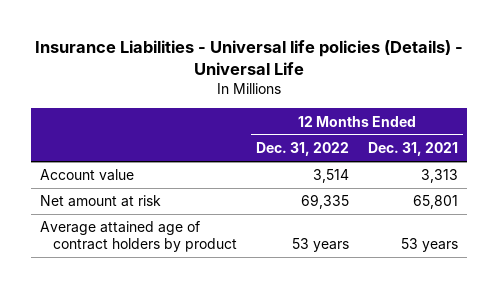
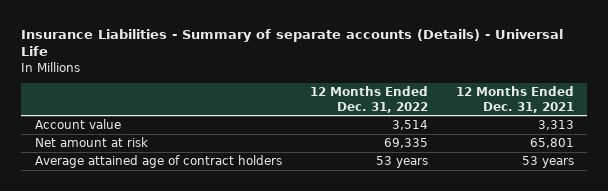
[35,39,464,75] Insurance Liabilities - Universal life policies (Details) - Universal Life -> [20,28,563,57] Insurance Liabilities - Summary of separate accounts (Details) - Universal Life
[40,221,237,253] Average attained age of contract holders by product -> [34,154,282,168] Average attained age of contract holders

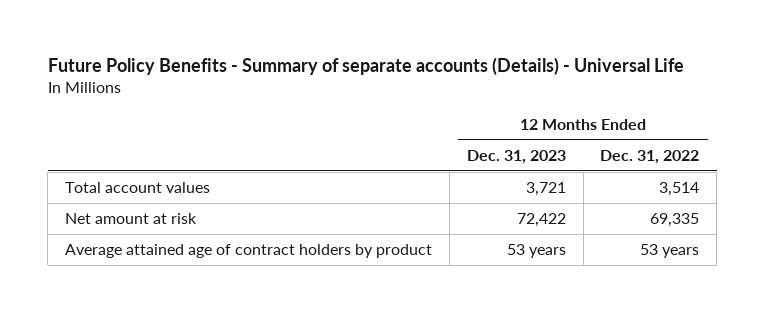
[20,28,563,57] Insurance Liabilities - Summary of separate accounts (Details) - Universal Life -> [47,57,684,76] Future Policy Benefits - Summary of separate accounts (Details) - Universal Life
[455,86,574,113] 12 Months Ended Dec. 31, 2021 -> none
none -> [466,150,566,165] Dec. 31, 2023
[34,118,121,129] Account value -> [65,182,211,194] Total account values
[34,154,282,168] Average attained age of contract holders -> [65,244,433,259] Average attained age of contract holders by product

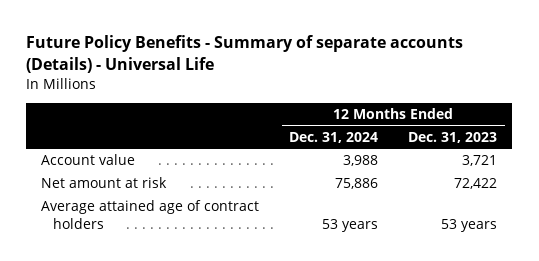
[600,150,700,165] Dec. 31, 2022 -> none
none -> [289,131,379,143] Dec. 31, 2024
[65,182,211,194] Total account values -> [41,154,136,166] Account value
[65,244,433,259] Average attained age of contract holders by product -> [41,200,260,229] Average attained age of contract holders

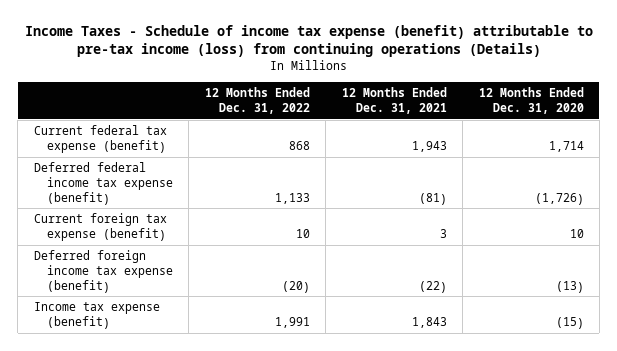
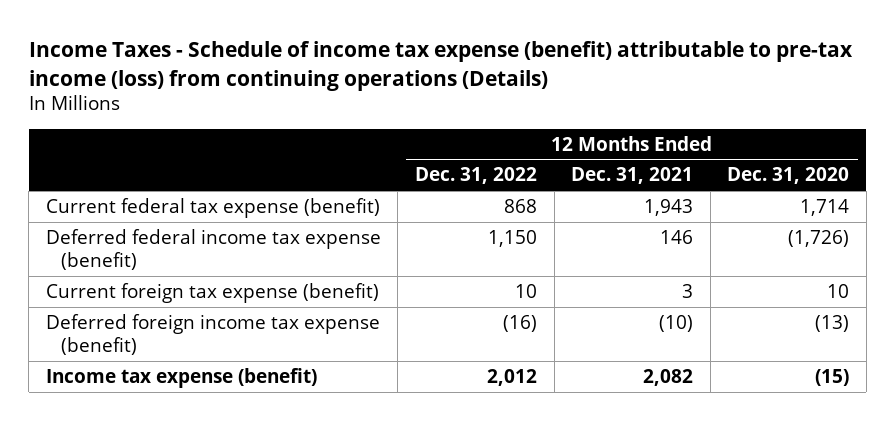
[274,192,310,204] 1,133 -> [487,229,537,247] 1,150
[418,192,447,205] (81) -> [660,229,694,244] 146
[281,280,310,293] (20) -> [502,314,537,332] (16)
[418,280,447,293] (22) -> [659,314,694,332] (10)
[274,316,310,328] 1,991 -> [486,368,537,386] 2,012
[411,316,447,328] 1,843 -> [643,368,694,386] 2,082

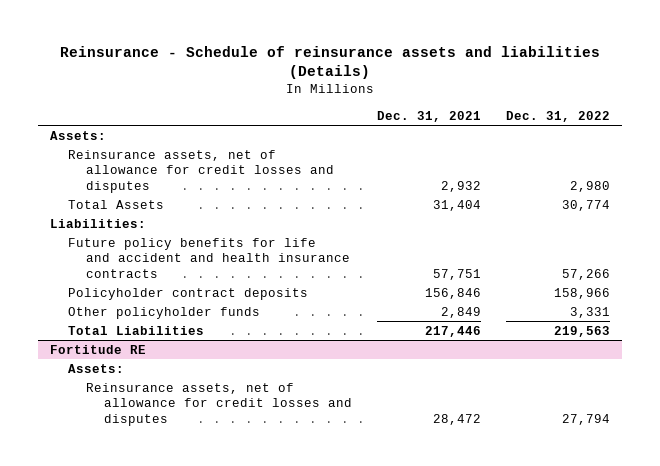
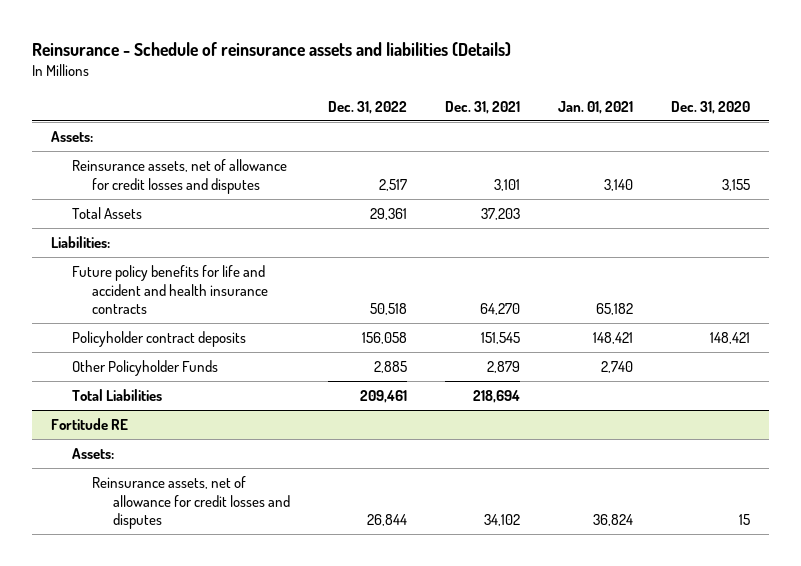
none -> [558,100,634,114] Jan. 01, 2021
none -> [671,100,751,114] Dec. 31, 2020
[440,180,481,192] 2,932 -> [494,178,521,191] 3,101
[569,180,610,192] 2,980 -> [378,178,407,191] 2,517
[432,199,481,211] 31,404 -> [481,208,521,221] 37,203
[561,199,610,211] 30,774 -> [369,208,407,221] 29,361
[432,268,481,280] 57,751 -> [480,303,521,316] 64,270
[561,268,610,280] 57,266 -> [369,303,407,316] 50,518
[424,287,481,299] 156,846 -> [481,332,521,345] 151,545
[553,287,610,299] 158,966 -> [361,332,407,345] 156,058
[68,306,261,319] Other policyholder funds -> [71,360,218,377] Other Policyholder Funds
[440,306,481,318] 2,849 -> [487,361,521,374] 2,879
[569,306,610,318] 3,331 -> [373,361,407,374] 2,885
[424,325,481,337] 217,446 -> [473,390,521,404] 218,694
[553,325,610,337] 219,563 -> [359,390,407,404] 209,461
[432,413,481,425] 28,472 -> [484,514,521,527] 34,102
[561,413,610,425] 27,794 -> [366,514,407,527] 26,844

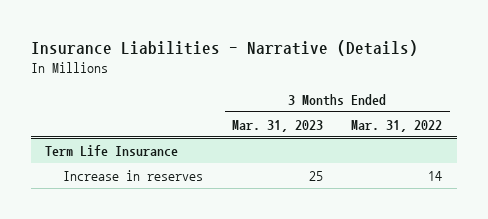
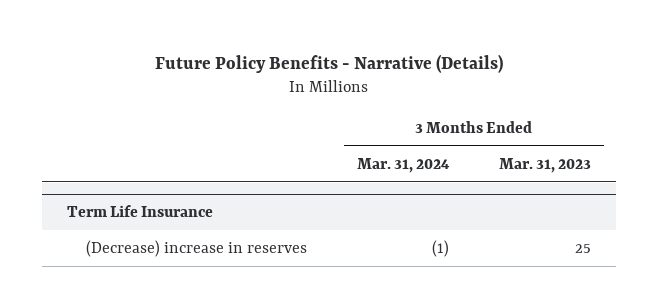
[31,40,419,57] Insurance Liabilities - Narrative (Details) -> [155,53,504,73] Future Policy Benefits - Narrative (Details)
[351,119,443,132] Mar. 31, 2022 -> none
none -> [356,157,450,173] Mar. 31, 2024
[63,170,204,182] Increase in reserves -> [85,240,307,258] (Decrease) increase in reserves

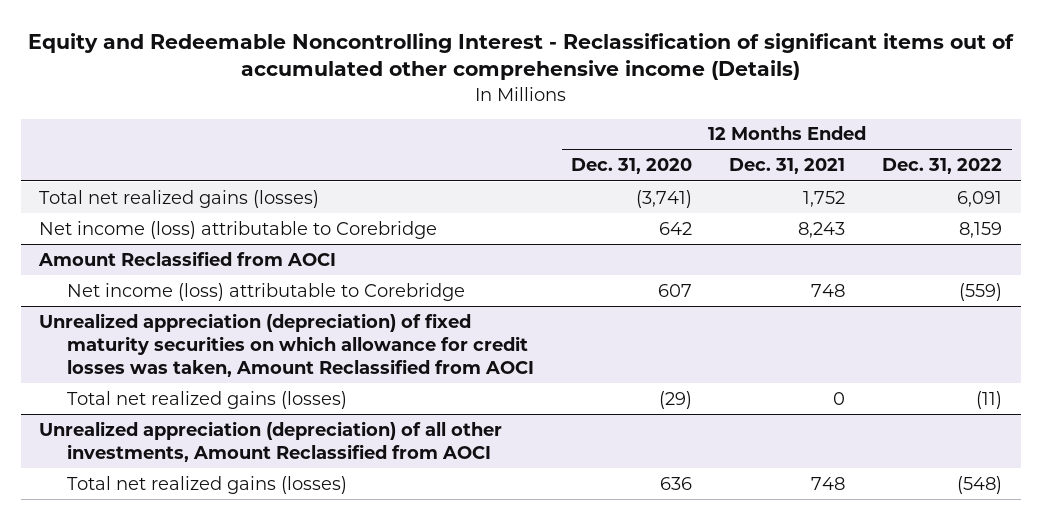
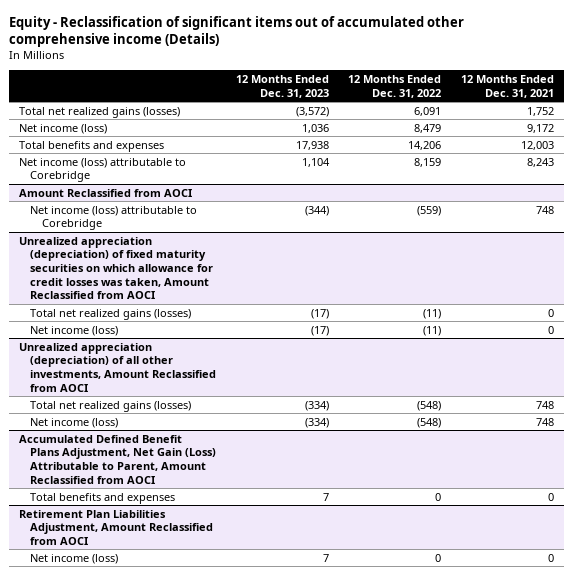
[27,32,1014,81] Equity and Redeemable Noncontrolling Interest - Reclassification of significant items out of accumulated other comprehensive income (Details) -> [9,15,465,48] Equity - Reclassification of significant items out of accumulated other comprehensive income (Details)
[571,158,693,175] Dec. 31, 2020 -> none
none -> [235,74,329,98] 12 Months Ended Dec. 31, 2023
none -> [19,123,108,134] Net income (loss)
none -> [19,140,165,152] Total benefits and expenses
none -> [30,325,119,336] Net income (loss)
none -> [30,417,119,428] Net income (loss)
none -> [19,434,217,484] Accumulated Defined Benefit Plans Adjustment, Net Gain (Loss) Attributable to Parent, Amount Reclassified from AOCI
none -> [30,492,176,504] Total benefits and expenses
none -> [19,509,214,545] Retirement Plan Liabilities Adjustment, Amount Reclassified from AOCI
none -> [30,553,119,564] Net income (loss)

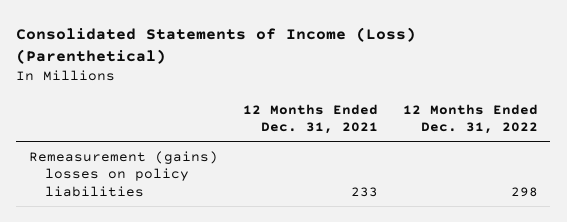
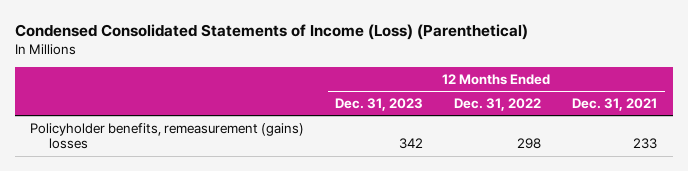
[16,26,417,65] Consolidated Statements of Income (Loss) (Parenthetical) -> [14,23,528,40] Condensed Consolidated Statements of Income (Loss) (Parenthetical)
none -> [335,98,424,112] Dec. 31, 2023
[28,150,218,197] Remeasurement (gains) losses on policy liabilities -> [30,122,305,150] Policyholder benefits, remeasurement (gains) losses

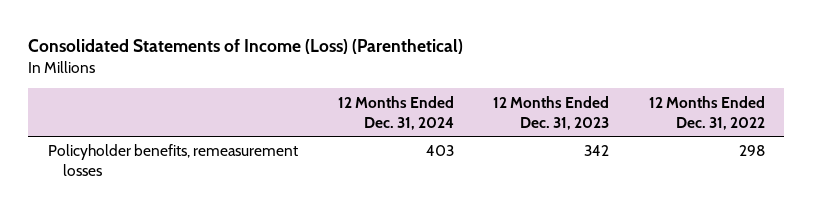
[14,23,528,40] Condensed Consolidated Statements of Income (Loss) (Parenthetical) -> [28,39,464,55] Consolidated Statements of Income (Loss) (Parenthetical)
[572,98,658,112] Dec. 31, 2021 -> none
none -> [337,95,454,130] 12 Months Ended Dec. 31, 2024
[30,122,305,150] Policyholder benefits, remeasurement (gains) losses -> [48,144,299,177] Policyholder benefits, remeasurement losses

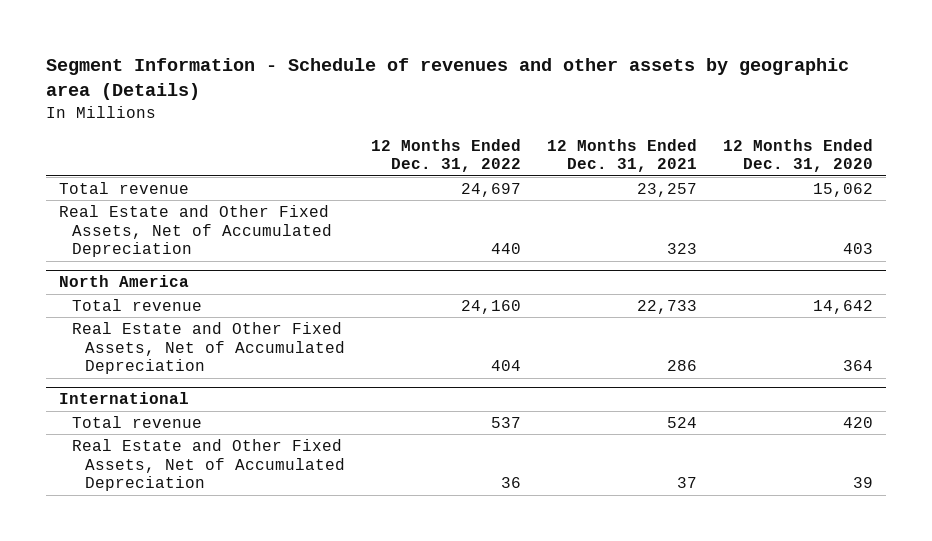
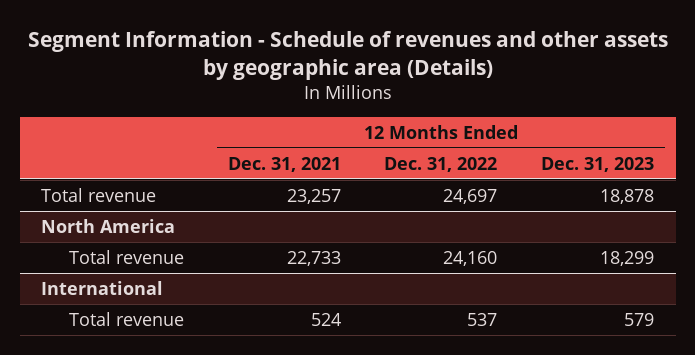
[722,138,873,173] 12 Months Ended Dec. 31, 2020 -> none
none -> [540,156,654,172] Dec. 31, 2023
[58,204,333,258] Real Estate and Other Fixed Assets, Net of Accumulated Depreciation -> none
[72,321,346,375] Real Estate and Other Fixed Assets, Net of Accumulated Depreciation -> none
[72,438,346,492] Real Estate and Other Fixed Assets, Net of Accumulated Depreciation -> none

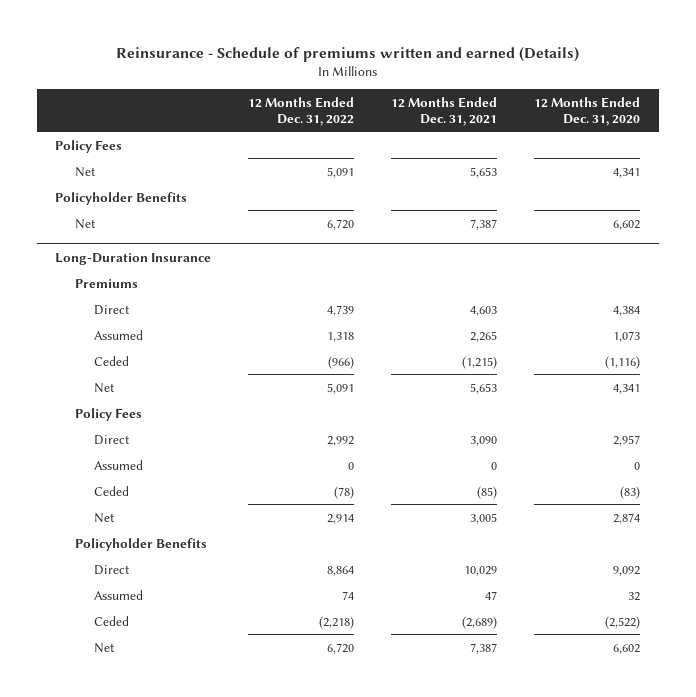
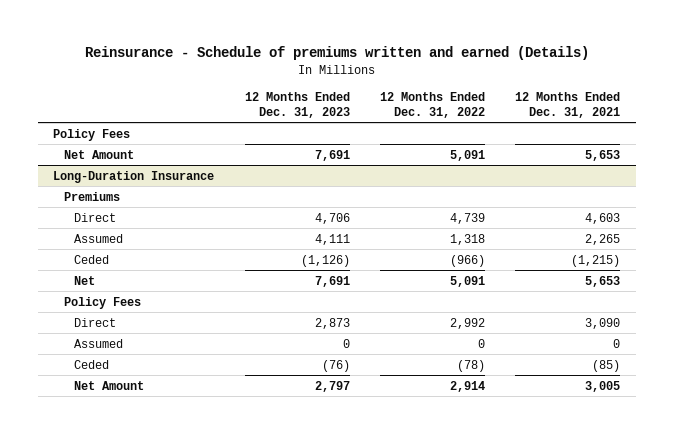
[534,96,641,126] 12 Months Ended Dec. 31, 2020 -> none
none -> [244,91,350,118] 12 Months Ended Dec. 31, 2023
[55,191,188,205] Policyholder Benefits -> none
[74,218,96,229] Net -> none
[74,166,96,177] Net -> [63,149,134,159] Net Amount
[74,537,207,551] Policyholder Benefits -> none
[94,564,131,575] Direct -> none
[94,589,144,600] Assumed -> none
[94,615,130,626] Ceded -> none
[94,642,116,653] Net -> none
[94,512,116,523] Net -> [74,380,145,390] Net Amount

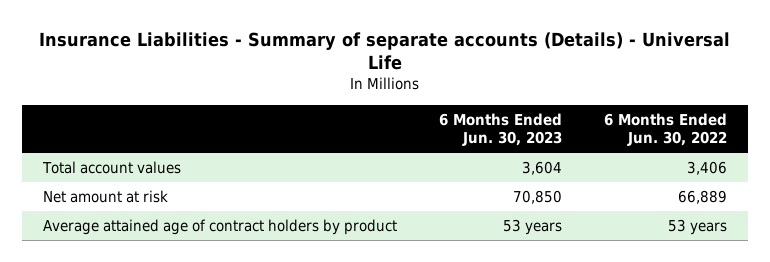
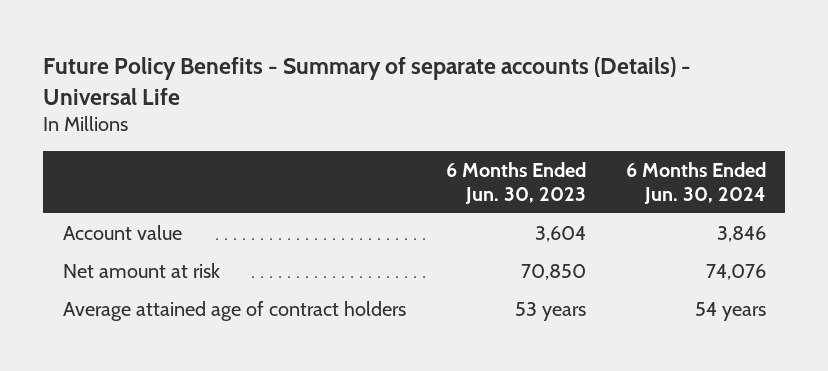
[39,31,731,71] Insurance Liabilities - Summary of separate accounts (Details) - Universal Life -> [42,56,691,105] Future Policy Benefits - Summary of separate accounts (Details) - Universal Life
[604,112,728,147] 6 Months Ended Jun. 30, 2022 -> none
none -> [625,162,766,204] 6 Months Ended Jun. 30, 2024
[42,161,182,175] Total account values -> [62,224,182,240] Account value
[43,219,398,236] Average attained age of contract holders by product -> [62,300,406,321] Average attained age of contract holders

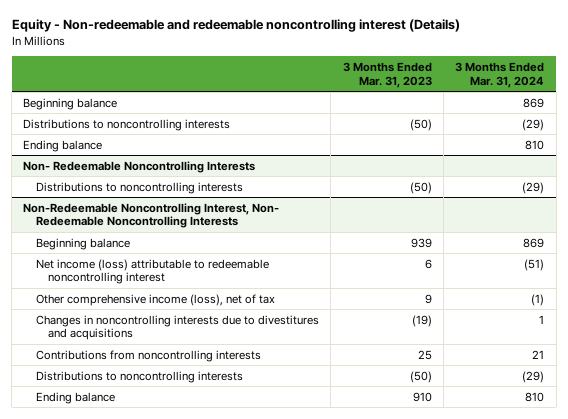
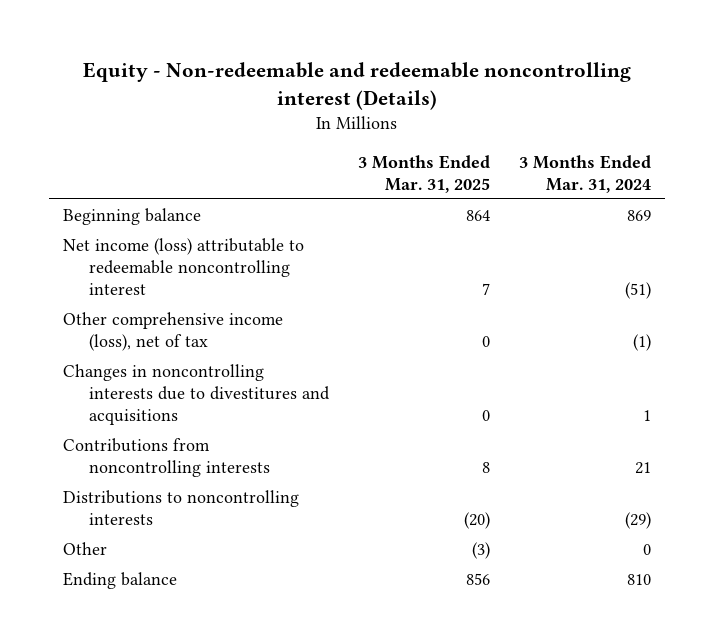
[342,62,432,88] 3 Months Ended Mar. 31, 2023 -> none
none -> [357,154,490,193] 3 Months Ended Mar. 31, 2025
[23,118,231,131] Distributions to noncontrolling interests -> none
[23,139,103,152] Ending balance -> none
[23,160,256,173] Non- Redeemable Noncontrolling Interests -> none
[35,181,243,194] Distributions to noncontrolling interests -> none
[23,202,280,229] Non-Redeemable Noncontrolling Interest, Non- Redeemable Noncontrolling Interests -> none
[35,237,130,250] Beginning balance -> none
none -> [63,541,108,555] Other

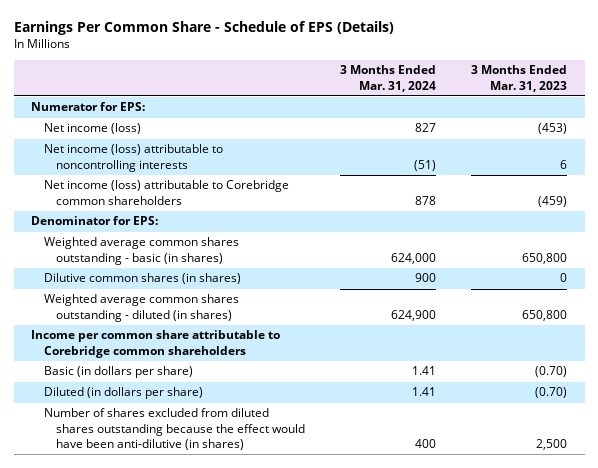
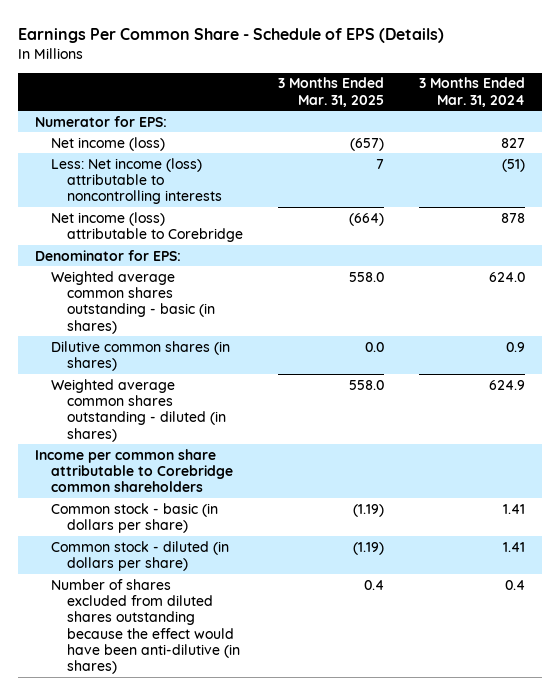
[471,65,568,92] 3 Months Ended Mar. 31, 2023 -> none
none -> [278,77,385,107] 3 Months Ended Mar. 31, 2025
[43,144,223,172] Net income (loss) attributable to noncontrolling interests -> [51,157,223,205] Less: Net income (loss) attributable to noncontrolling interests
[43,180,289,205] Net income (loss) attributable to Corebridge common shareholders -> [51,211,244,243] Net income (loss) attributable to Corebridge
[391,252,437,264] 624,000 -> [489,271,526,282] 624.0
[415,273,437,283] 900 -> [506,341,526,352] 0.9
[391,309,437,321] 624,900 -> [489,379,526,390] 624.9
[43,366,193,379] Basic (in dollars per share) -> [51,502,219,534] Common stock - basic (in dollars per share)
[43,387,203,400] Diluted (in dollars per share) -> [51,540,230,572] Common stock - diluted (in dollars per share)
[415,438,437,448] 400 -> [505,579,526,590] 0.4

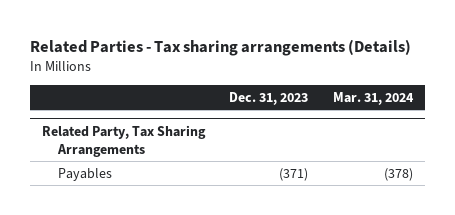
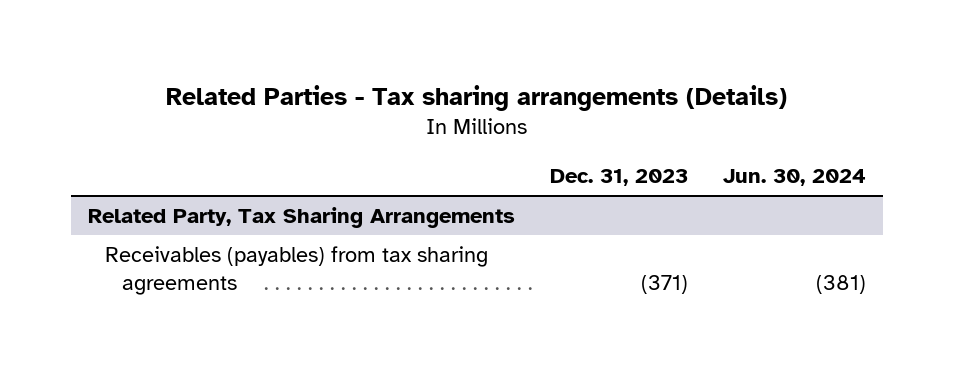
[332,92,414,106] Mar. 31, 2024 -> none
none -> [723,169,867,187] Jun. 30, 2024
[57,167,112,181] Payables -> [105,245,489,295] Receivables (payables) from tax sharing agreements

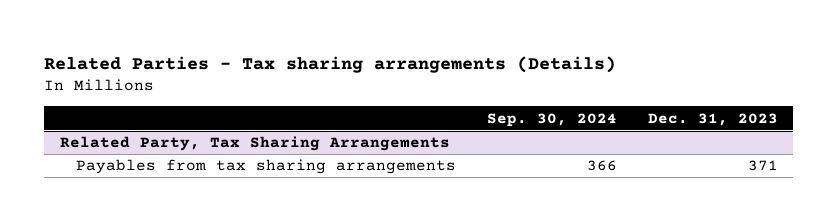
[723,169,867,187] Jun. 30, 2024 -> none
none -> [486,112,617,127] Sep. 30, 2024
[105,245,489,295] Receivables (payables) from tax sharing agreements -> [75,159,456,175] Payables from tax sharing arrangements
[641,274,689,294] (371) -> [747,160,778,172] 371

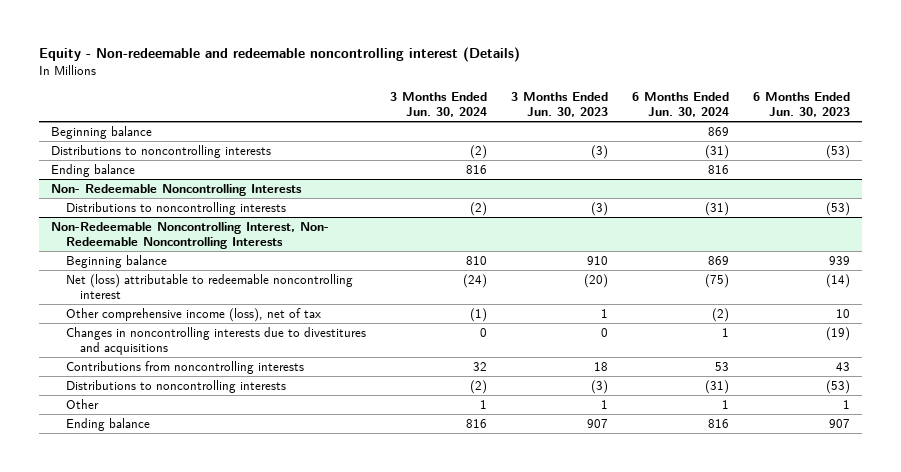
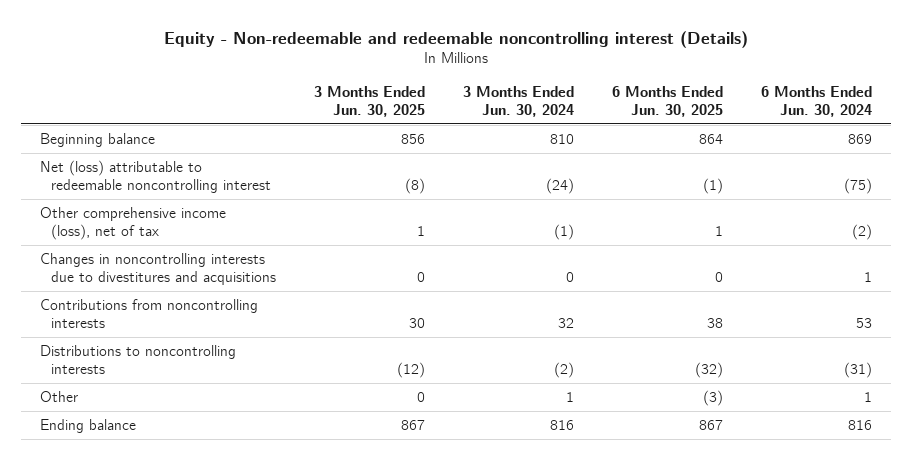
[510,91,608,118] 3 Months Ended Jun. 30, 2023 -> none
[752,91,850,118] 6 Months Ended Jun. 30, 2023 -> none
none -> [314,85,426,117] 3 Months Ended Jun. 30, 2025
none -> [612,85,724,117] 6 Months Ended Jun. 30, 2025
[51,125,153,139] Beginning balance -> none
[51,144,272,158] Distributions to noncontrolling interests -> none
[51,163,136,177] Ending balance -> none
[51,183,303,196] Non- Redeemable Noncontrolling Interests -> none
[65,201,286,215] Distributions to noncontrolling interests -> none
[51,221,330,250] Non-Redeemable Noncontrolling Interest, Non- Redeemable Noncontrolling Interests -> none

